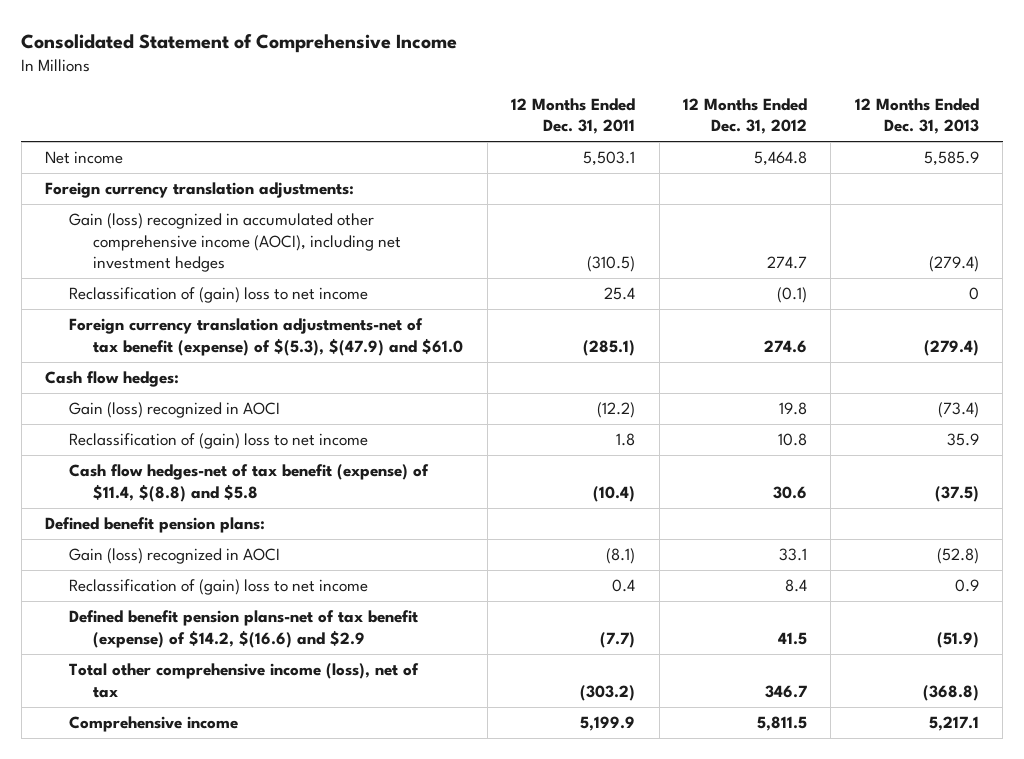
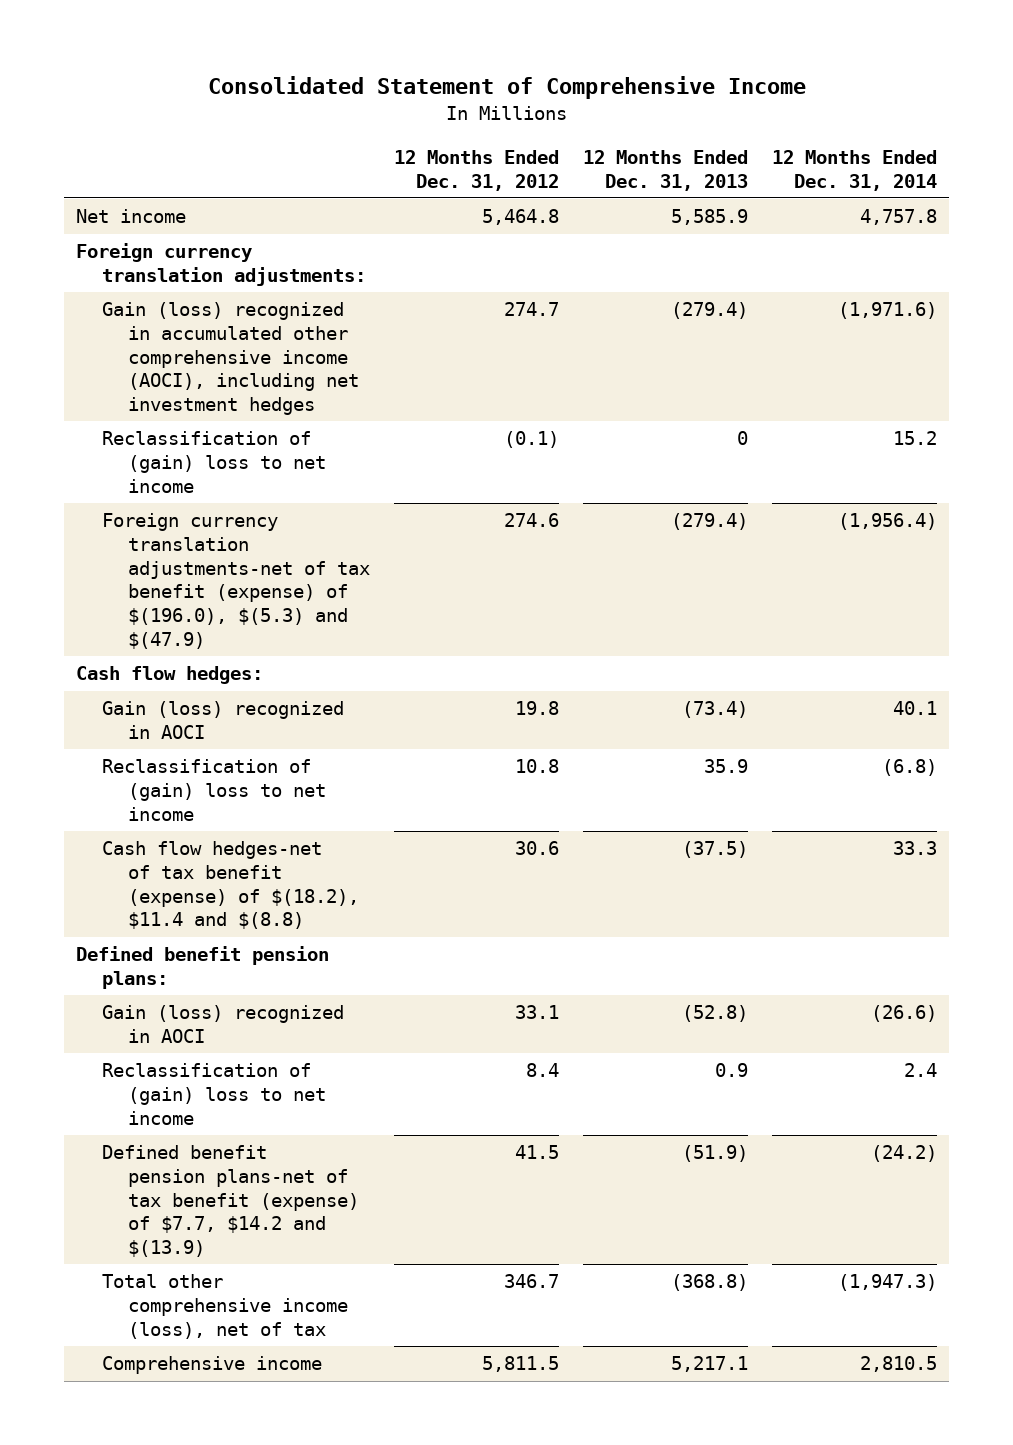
[511,97,636,134] 12 Months Ended Dec. 31, 2011 -> none
none -> [772,149,938,191] 12 Months Ended Dec. 31, 2014
[69,318,464,356] Foreign currency translation adjustments-net of tax benefit (expense) of $(5.3), $(47.9) and $61.0 -> [102,513,371,649] Foreign currency translation adjustments-net of tax benefit (expense) of $(196.0), $(5.3) and $(47.9)
[69,464,430,502] Cash flow hedges-net of tax benefit (expense) of $11.4, $(8.8) and $5.8 -> [102,841,360,930] Cash flow hedges-net of tax benefit (expense) of $(18.2), $11.4 and $(8.8)
[69,610,419,648] Defined benefit pension plans-net of tax benefit (expense) of $14.2, $(16.6) and $2.9 -> [102,1145,360,1258] Defined benefit pension plans-net of tax benefit (expense) of $7.7, $14.2 and $(13.9)

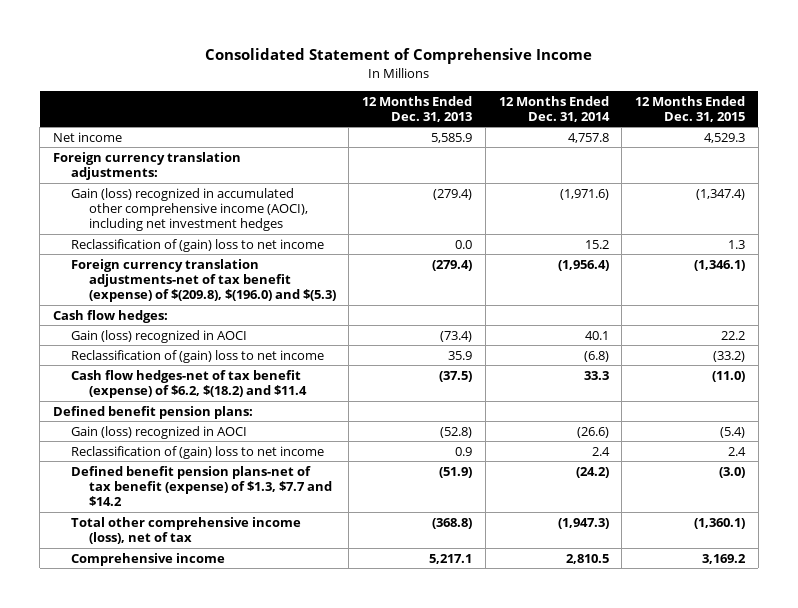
[394,149,560,191] 12 Months Ended Dec. 31, 2012 -> none
none -> [635,95,746,122] 12 Months Ended Dec. 31, 2015
[737,431,749,446] 0 -> [455,239,473,249] 0.0
[102,513,371,649] Foreign currency translation adjustments-net of tax benefit (expense) of $(196.0), $(5.3) and $(47.9) -> [70,258,336,303] Foreign currency translation adjustments-net of tax benefit (expense) of $(209.8), $(196.0) and $(5.3)
[102,841,360,930] Cash flow hedges-net of tax benefit (expense) of $(18.2), $11.4 and $(8.8) -> [70,369,307,399] Cash flow hedges-net of tax benefit (expense) of $6.2, $(18.2) and $11.4
[102,1145,360,1258] Defined benefit pension plans-net of tax benefit (expense) of $7.7, $14.2 and $(13.9) -> [70,465,332,507] Defined benefit pension plans-net of tax benefit (expense) of $1.3, $7.7 and $14.2

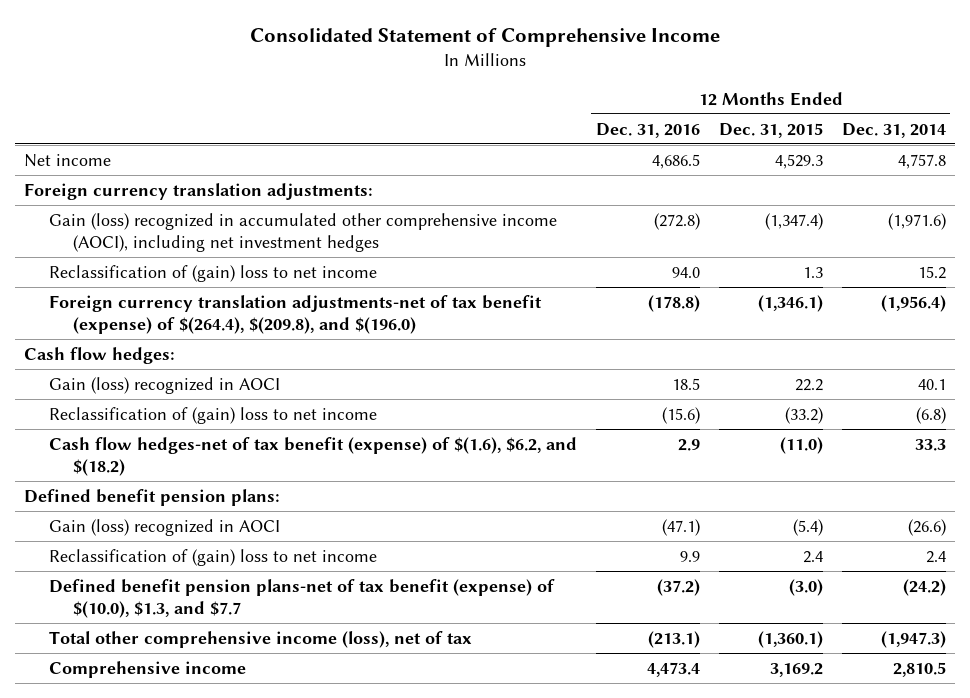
[362,95,473,122] 12 Months Ended Dec. 31, 2013 -> none
none -> [595,122,700,138] Dec. 31, 2016
[70,258,336,303] Foreign currency translation adjustments-net of tax benefit (expense) of $(209.8), $(196.0) and $(5.3) -> [48,294,542,334] Foreign currency translation adjustments-net of tax benefit (expense) of $(264.4), $(209.8), and $(196.0)
[70,369,307,399] Cash flow hedges-net of tax benefit (expense) of $6.2, $(18.2) and $11.4 -> [48,436,577,476] Cash flow hedges-net of tax benefit (expense) of $(1.6), $6.2, and $(18.2)
[70,465,332,507] Defined benefit pension plans-net of tax benefit (expense) of $1.3, $7.7 and $14.2 -> [48,578,555,618] Defined benefit pension plans-net of tax benefit (expense) of $(10.0), $1.3, and $7.7

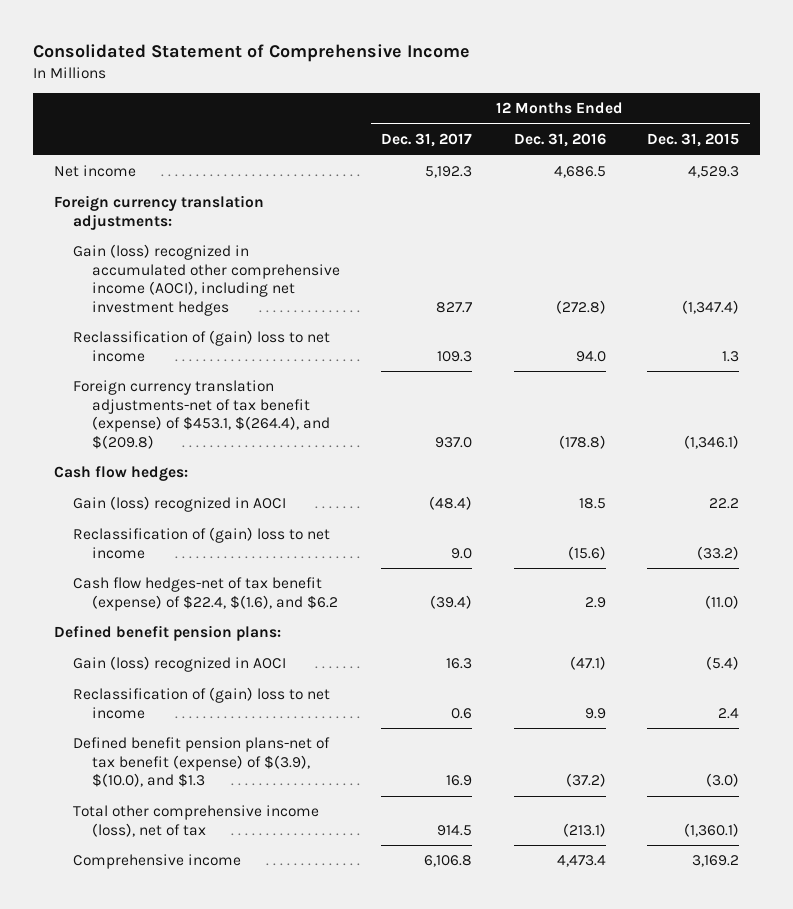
[841,122,946,138] Dec. 31, 2014 -> none
none -> [381,133,473,148] Dec. 31, 2017
[48,294,542,334] Foreign currency translation adjustments-net of tax benefit (expense) of $(264.4), $(209.8), and $(196.0) -> [72,380,330,449] Foreign currency translation adjustments-net of tax benefit (expense) of $453.1, $(264.4), and $(209.8)
[48,436,577,476] Cash flow hedges-net of tax benefit (expense) of $(1.6), $6.2, and $(18.2) -> [72,577,338,611] Cash flow hedges-net of tax benefit (expense) of $22.4, $(1.6), and $6.2
[48,578,555,618] Defined benefit pension plans-net of tax benefit (expense) of $(10.0), $1.3, and $7.7 -> [72,737,330,788] Defined benefit pension plans-net of tax benefit (expense) of $(3.9), $(10.0), and $1.3

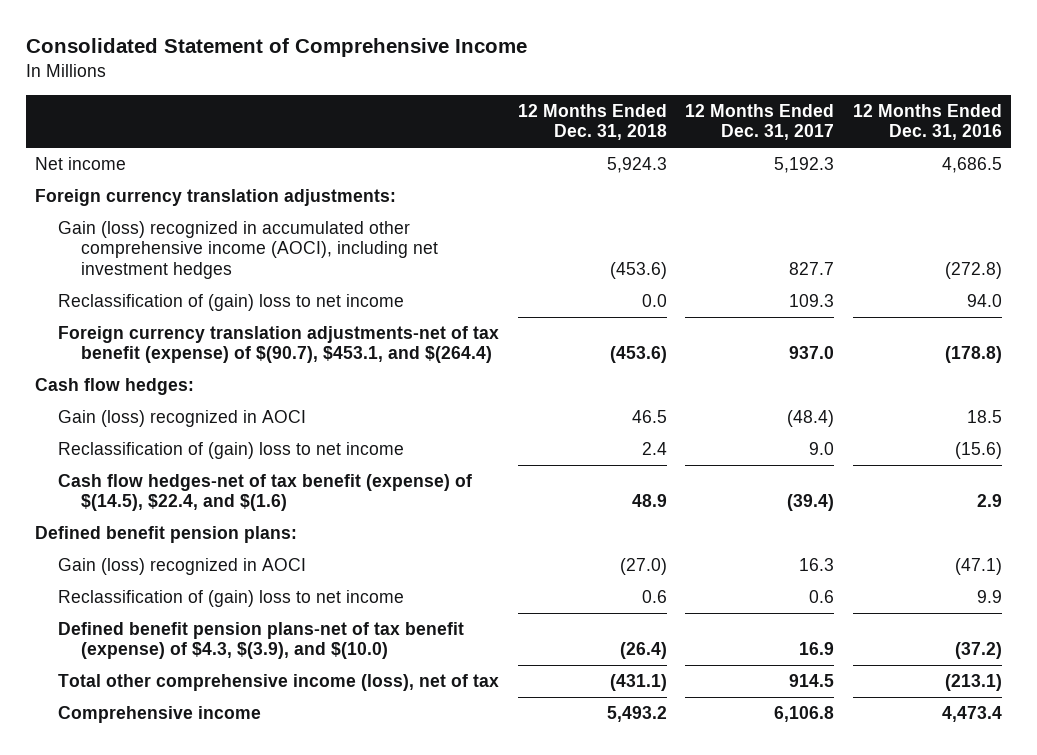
[647,133,740,148] Dec. 31, 2015 -> none
none -> [517,103,667,141] 12 Months Ended Dec. 31, 2018
[72,380,330,449] Foreign currency translation adjustments-net of tax benefit (expense) of $453.1, $(264.4), and $(209.8) -> [58,325,500,364] Foreign currency translation adjustments-net of tax benefit (expense) of $(90.7), $453.1, and $(264.4)
[72,577,338,611] Cash flow hedges-net of tax benefit (expense) of $22.4, $(1.6), and $6.2 -> [58,473,473,512] Cash flow hedges-net of tax benefit (expense) of $(14.5), $22.4, and $(1.6)
[72,737,330,788] Defined benefit pension plans-net of tax benefit (expense) of $(3.9), $(10.0), and $1.3 -> [58,621,465,660] Defined benefit pension plans-net of tax benefit (expense) of $4.3, $(3.9), and $(10.0)

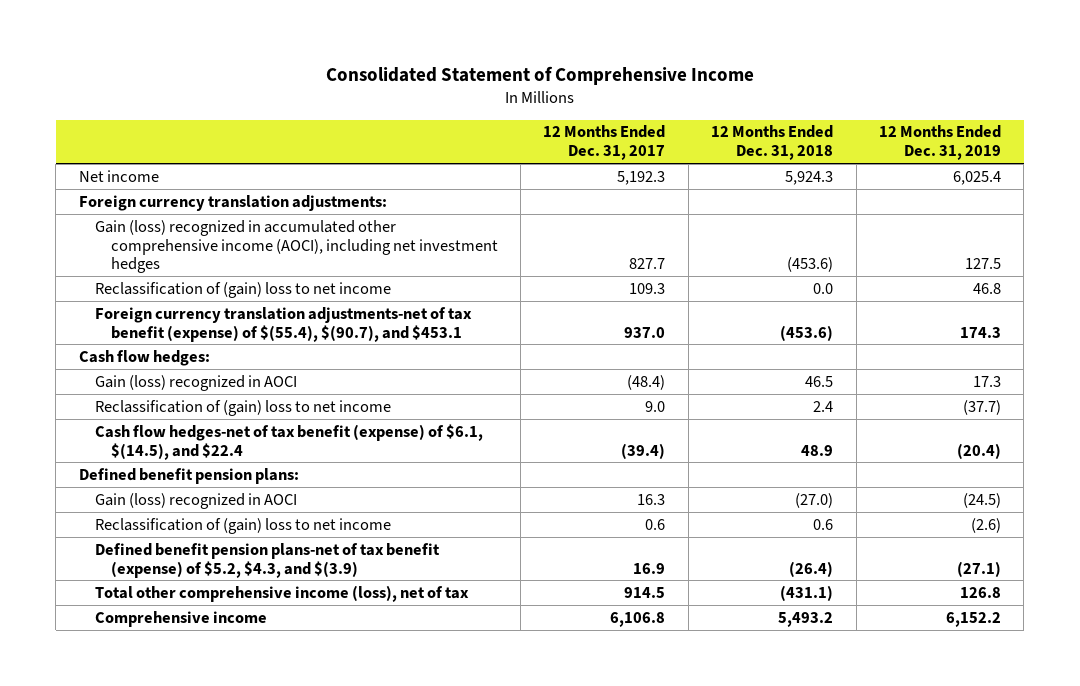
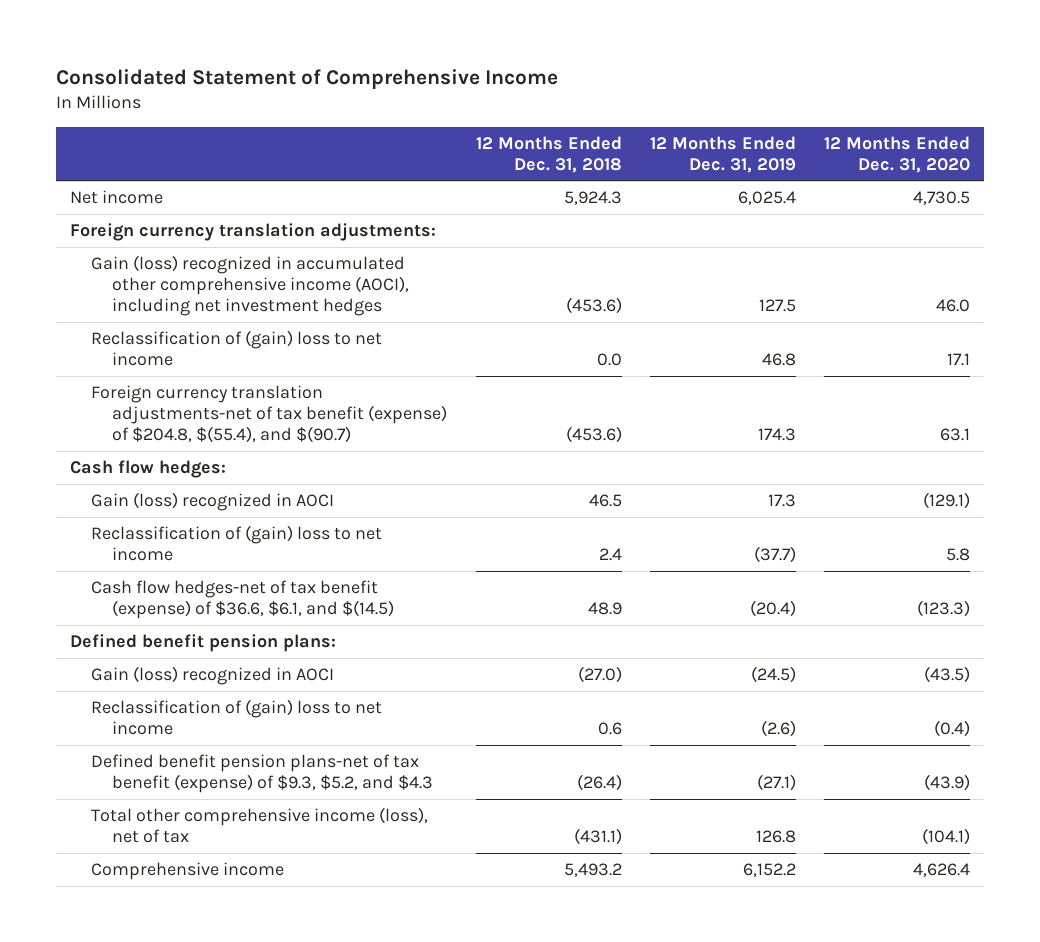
[543,125,666,161] 12 Months Ended Dec. 31, 2017 -> none
none -> [824,135,971,173] 12 Months Ended Dec. 31, 2020
[94,306,472,342] Foreign currency translation adjustments-net of tax benefit (expense) of $(55.4), $(90.7), and $453.1 -> [91,385,448,444] Foreign currency translation adjustments-net of tax benefit (expense) of $204.8, $(55.4), and $(90.7)
[94,423,483,460] Cash flow hedges-net of tax benefit (expense) of $6.1, $(14.5), and $22.4 -> [91,580,395,620] Cash flow hedges-net of tax benefit (expense) of $36.6, $6.1, and $(14.5)
[94,542,440,578] Defined benefit pension plans-net of tax benefit (expense) of $5.2, $4.3, and $(3.9) -> [91,754,434,794] Defined benefit pension plans-net of tax benefit (expense) of $9.3, $5.2, and $4.3

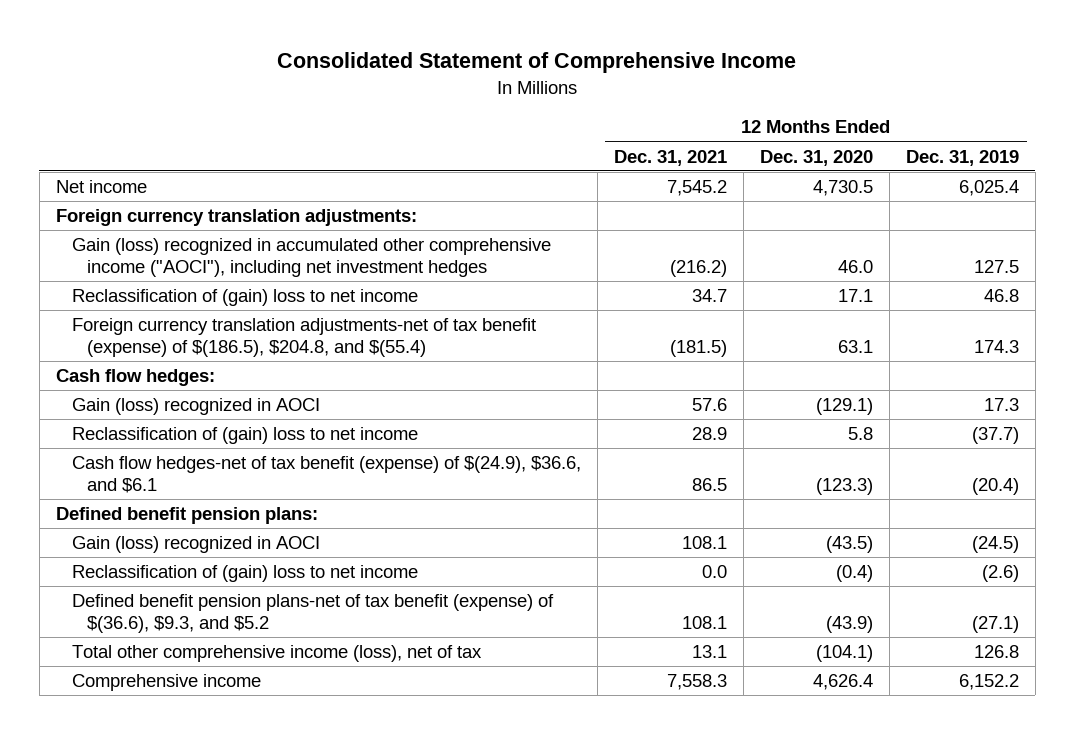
[475,135,622,173] 12 Months Ended Dec. 31, 2018 -> none
none -> [613,149,727,166] Dec. 31, 2021
[91,255,410,317] Gain (loss) recognized in accumulated other comprehensive income (AOCI), including net investment hedges -> [71,238,551,278] Gain (loss) recognized in accumulated other comprehensive income ("AOCI"), including net investment hedges
[91,385,448,444] Foreign currency translation adjustments-net of tax benefit (expense) of $204.8, $(55.4), and $(90.7) -> [71,318,536,358] Foreign currency translation adjustments-net of tax benefit (expense) of $(186.5), $204.8, and $(55.4)
[91,580,395,620] Cash flow hedges-net of tax benefit (expense) of $36.6, $6.1, and $(14.5) -> [71,456,581,494] Cash flow hedges-net of tax benefit (expense) of $(24.9), $36.6, and $6.1
[91,754,434,794] Defined benefit pension plans-net of tax benefit (expense) of $9.3, $5.2, and $4.3 -> [71,594,554,634] Defined benefit pension plans-net of tax benefit (expense) of $(36.6), $9.3, and $5.2

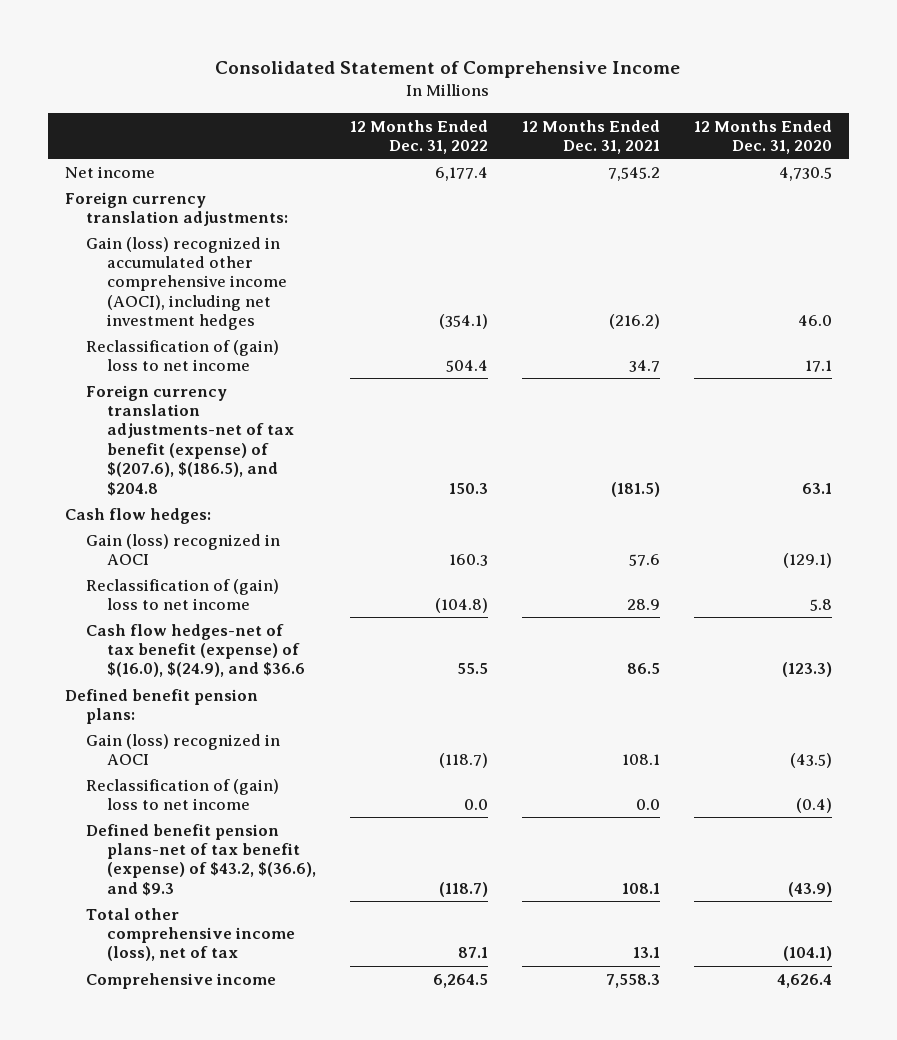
[905,149,1019,166] Dec. 31, 2019 -> none
none -> [349,119,488,155] 12 Months Ended Dec. 31, 2022
[71,238,551,278] Gain (loss) recognized in accumulated other comprehensive income ("AOCI"), including net investment hedges -> [85,236,287,331] Gain (loss) recognized in accumulated other comprehensive income (AOCI), including net investment hedges
[71,318,536,358] Foreign currency translation adjustments-net of tax benefit (expense) of $(186.5), $204.8, and $(55.4) -> [85,384,294,496] Foreign currency translation adjustments-net of tax benefit (expense) of $(207.6), $(186.5), and $204.8
[71,456,581,494] Cash flow hedges-net of tax benefit (expense) of $(24.9), $36.6, and $6.1 -> [85,623,305,678] Cash flow hedges-net of tax benefit (expense) of $(16.0), $(24.9), and $36.6
[71,594,554,634] Defined benefit pension plans-net of tax benefit (expense) of $(36.6), $9.3, and $5.2 -> [85,823,316,896] Defined benefit pension plans-net of tax benefit (expense) of $43.2, $(36.6), and $9.3

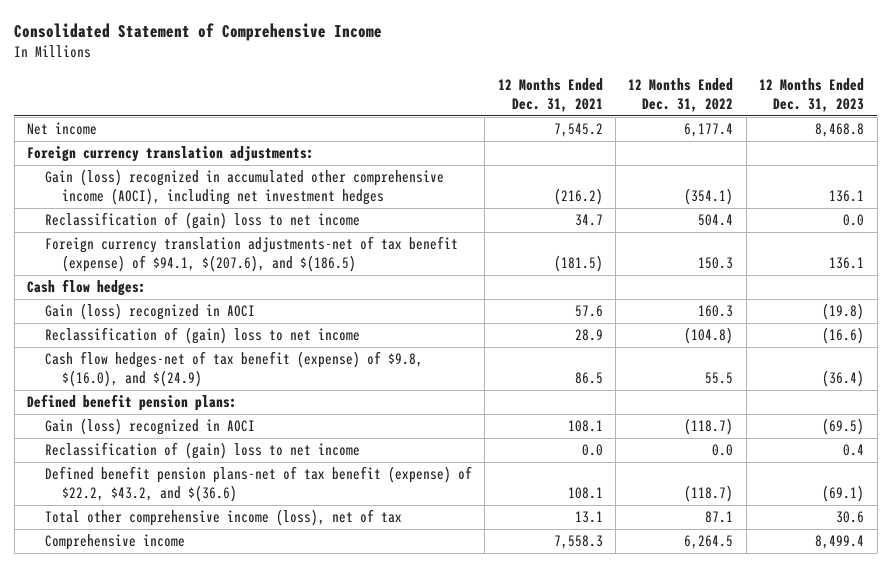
[693,119,832,155] 12 Months Ended Dec. 31, 2020 -> none
none -> [759,77,865,112] 12 Months Ended Dec. 31, 2023
[85,384,294,496] Foreign currency translation adjustments-net of tax benefit (expense) of $(207.6), $(186.5), and $204.8 -> [44,236,458,273] Foreign currency translation adjustments-net of tax benefit (expense) of $94.1, $(207.6), and $(186.5)
[85,623,305,678] Cash flow hedges-net of tax benefit (expense) of $(16.0), $(24.9), and $36.6 -> [44,351,423,388] Cash flow hedges-net of tax benefit (expense) of $9.8, $(16.0), and $(24.9)
[85,823,316,896] Defined benefit pension plans-net of tax benefit (expense) of $43.2, $(36.6), and $9.3 -> [44,466,472,503] Defined benefit pension plans-net of tax benefit (expense) of $22.2, $43.2, and $(36.6)

